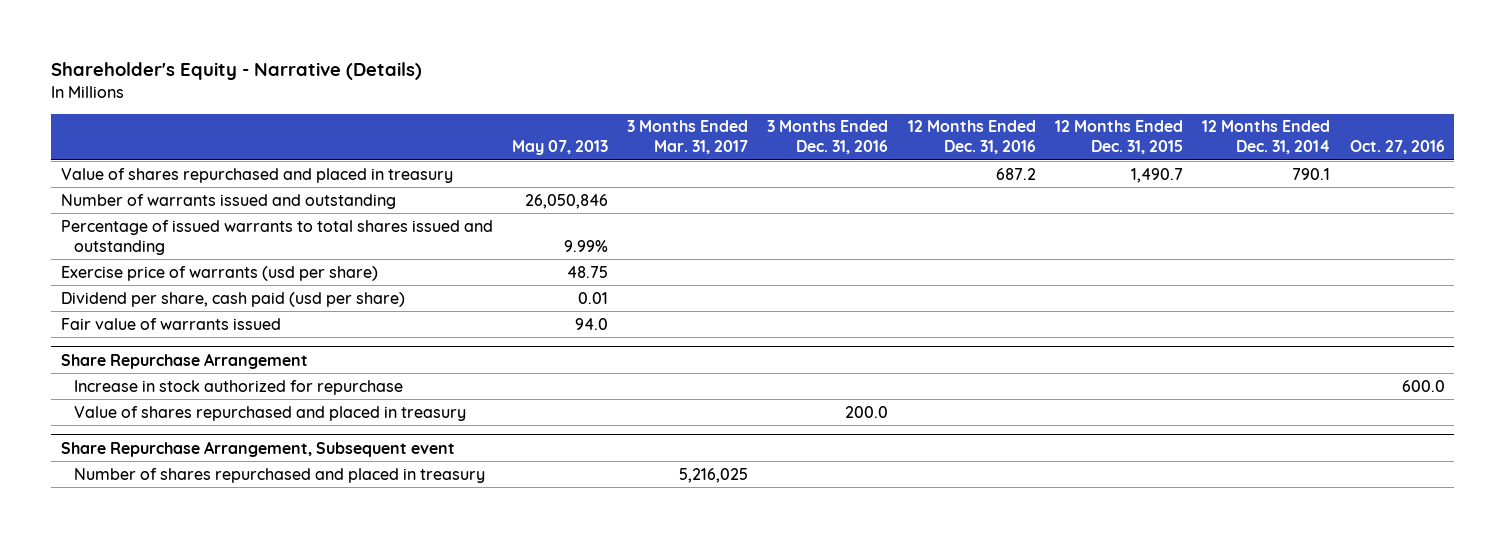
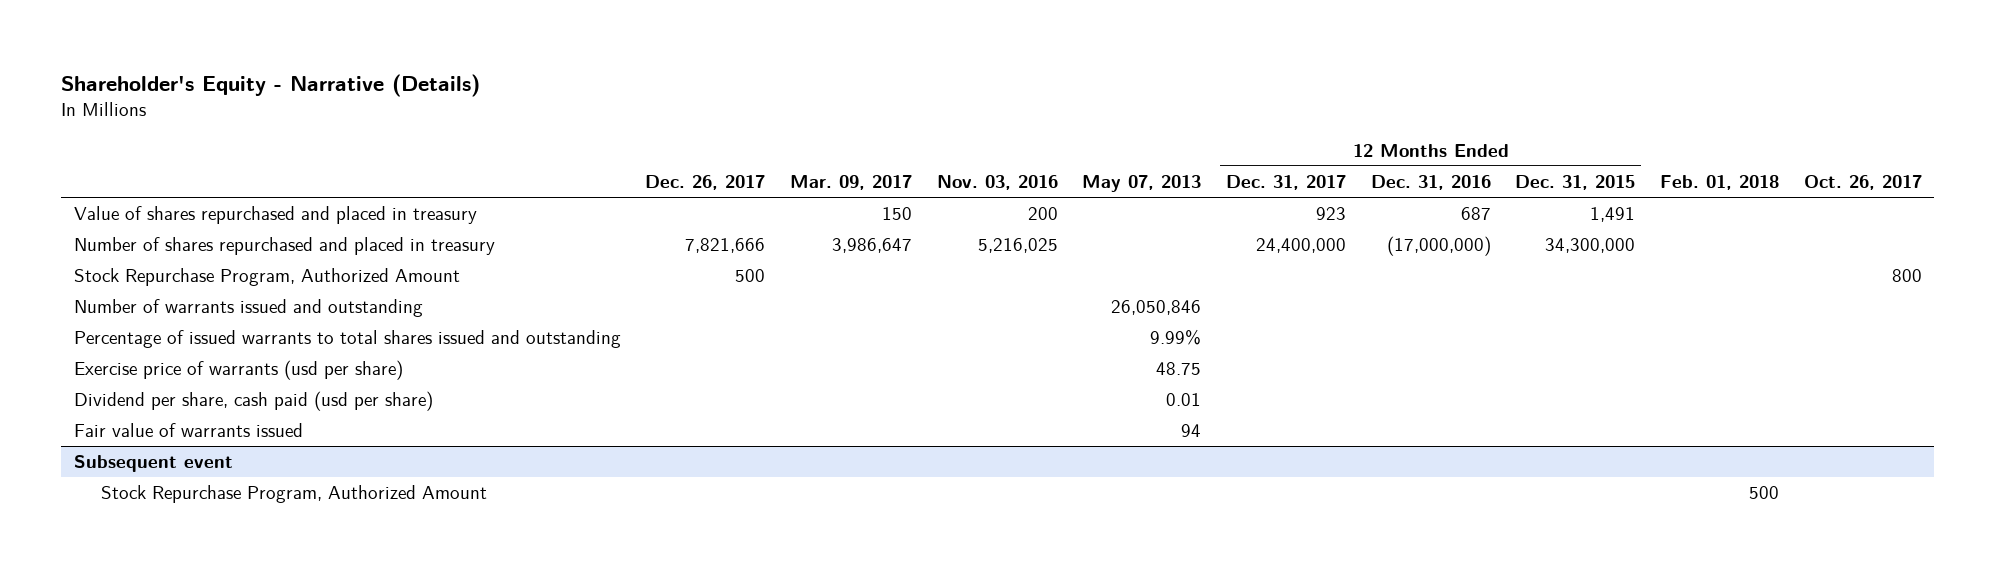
[627,120,749,155] 3 Months Ended Mar. 31, 2017 -> none
[767,120,889,155] 3 Months Ended Dec. 31, 2016 -> none
[1202,120,1331,155] 12 Months Ended Dec. 31, 2014 -> none
[1349,140,1445,155] Oct. 27, 2016 -> none
none -> [645,175,766,191] Dec. 26, 2017
none -> [789,175,912,191] Mar. 09, 2017
none -> [936,175,1058,191] Nov. 03, 2016
none -> [1225,175,1346,191] Dec. 31, 2017
none -> [1659,175,1779,191] Feb. 01, 2018
none -> [1803,175,1922,191] Oct. 26, 2017
[995,167,1036,180] 687.2 -> [1460,207,1491,221] 687
[1131,167,1184,183] 1,490.7 -> [1590,207,1636,223] 1,491
none -> [73,237,495,256] Number of shares repurchased and placed in treasury
none -> [73,268,460,287] Stock Repurchase Program, Authorized Amount
[60,352,308,369] Share Repurchase Arrangement -> none
[74,379,404,395] Increase in stock authorized for repurchase -> none
[74,405,467,421] Value of shares repurchased and placed in treasury -> none
[74,467,486,483] Number of shares repurchased and placed in treasury -> none
[574,317,608,330] 94.0 -> [1181,424,1202,438] 94
[60,440,455,457] Share Repurchase Arrangement, Subsequent event -> [73,455,233,473] Subsequent event
none -> [101,485,488,504] Stock Repurchase Program, Authorized Amount

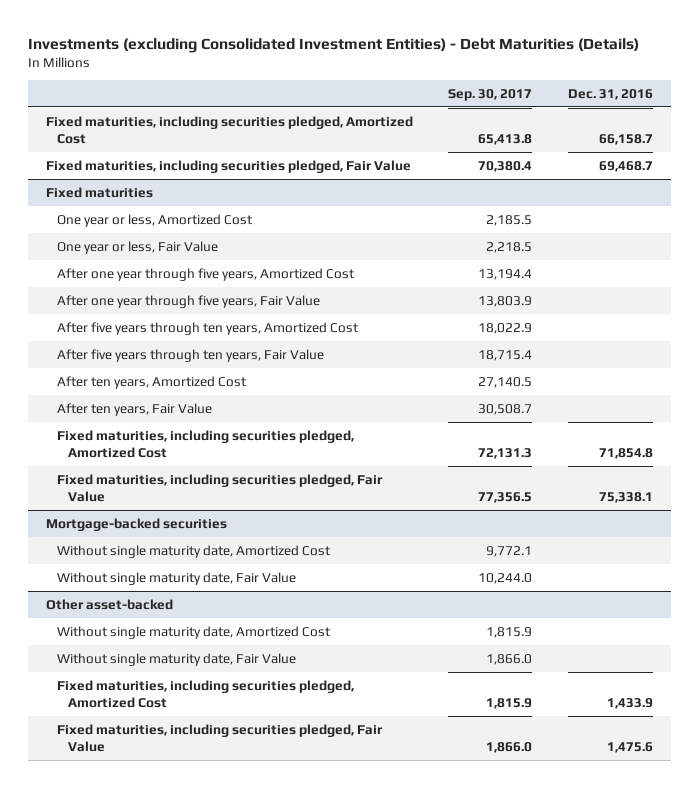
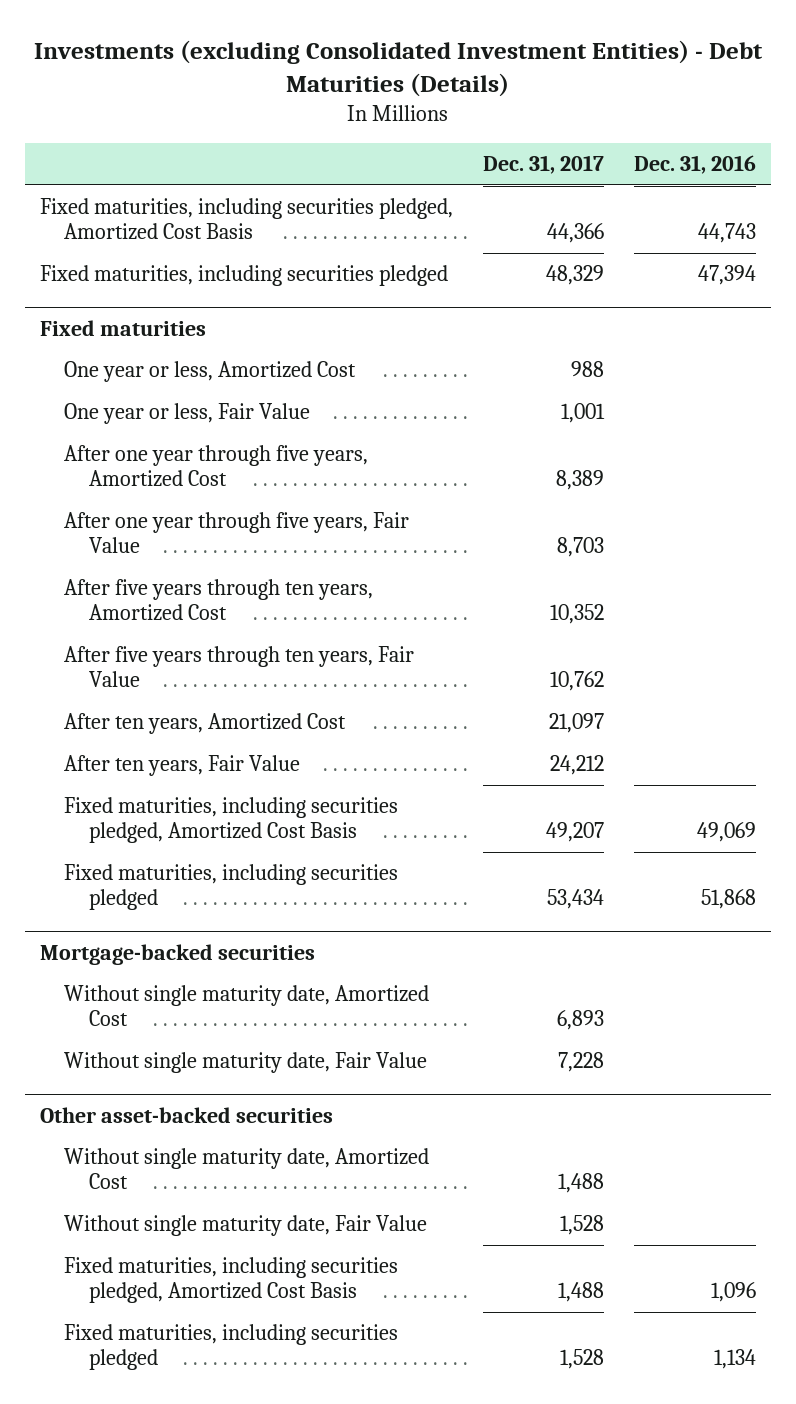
[448,88,533,101] Sep. 30, 2017 -> none
none -> [482,155,604,175] Dec. 31, 2017
[45,115,413,144] Fixed maturities, including securities pledged, Amortized Cost -> [40,198,454,241] Fixed maturities, including securities pledged, Amortized Cost Basis
[598,133,653,145] 66,158.7 -> [697,223,756,244] 44,743
[45,159,411,173] Fixed maturities, including securities pledged, Fair Value -> [40,265,449,287] Fixed maturities, including securities pledged
[598,160,653,172] 69,468.7 -> [697,265,756,286] 47,394
[57,429,355,458] Fixed maturities, including securities pledged, Amortized Cost -> [64,797,399,844] Fixed maturities, including securities pledged, Amortized Cost Basis
[598,447,653,459] 71,854.8 -> [696,822,756,843] 49,069
[57,473,384,502] Fixed maturities, including securities pledged, Fair Value -> [64,864,399,911] Fixed maturities, including securities pledged
[598,491,653,503] 75,338.1 -> [700,889,756,910] 51,868
[45,598,173,610] Other asset-backed -> [40,1106,334,1123] Other asset-backed securities
[57,679,355,708] Fixed maturities, including securities pledged, Amortized Cost -> [64,1257,399,1304] Fixed maturities, including securities pledged, Amortized Cost Basis
[606,697,653,709] 1,433.9 -> [710,1282,756,1303] 1,096
[57,723,384,752] Fixed maturities, including securities pledged, Fair Value -> [64,1324,399,1371] Fixed maturities, including securities pledged
[606,741,653,753] 1,475.6 -> [713,1349,756,1370] 1,134

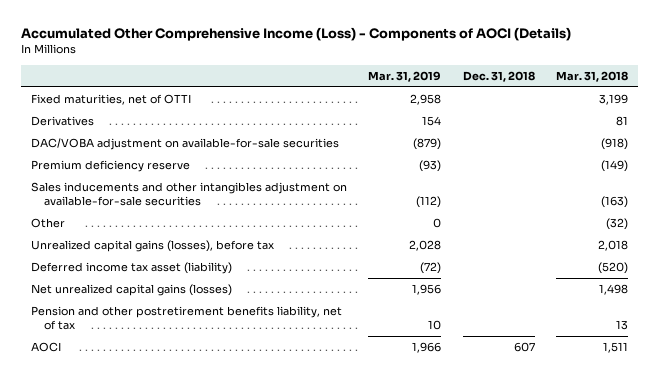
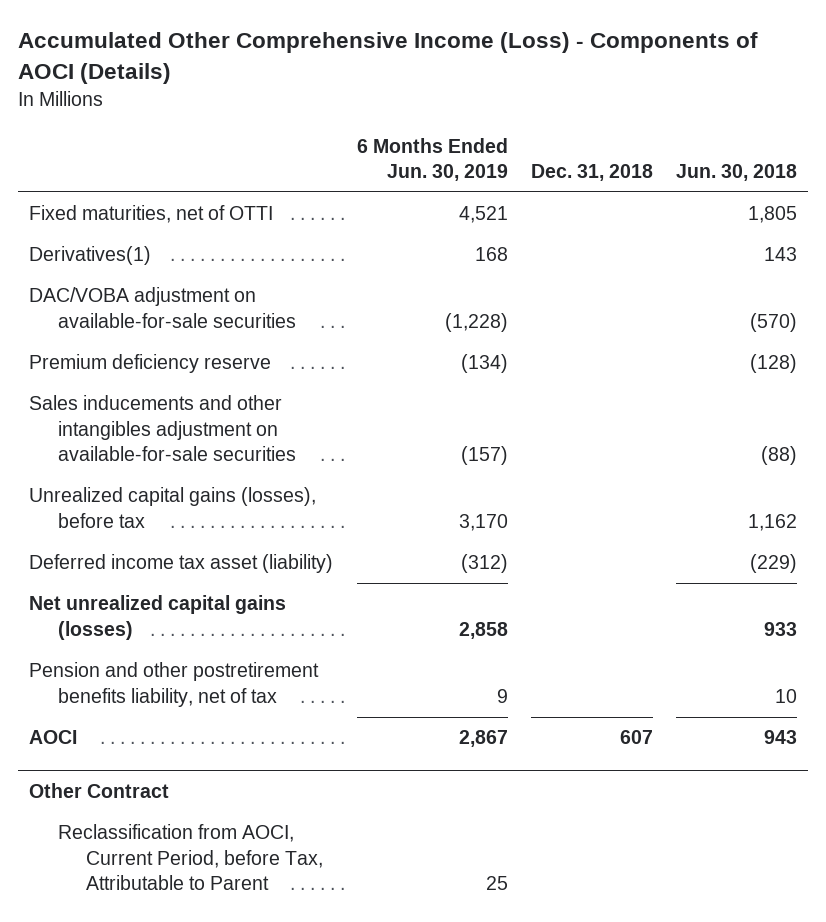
[368,70,442,82] Mar. 31, 2019 -> none
[555,70,628,82] Mar. 31, 2018 -> none
none -> [356,137,508,182] 6 Months Ended Jun. 30, 2019
none -> [675,164,797,182] Jun. 30, 2018
[31,116,95,127] Derivatives -> [29,246,152,266] Derivatives(1)
[31,218,66,229] Other -> none
none -> [29,783,170,799] Other Contract
none -> [57,824,324,891] Reclassification from AOCI, Current Period, before Tax, Attributable to Parent

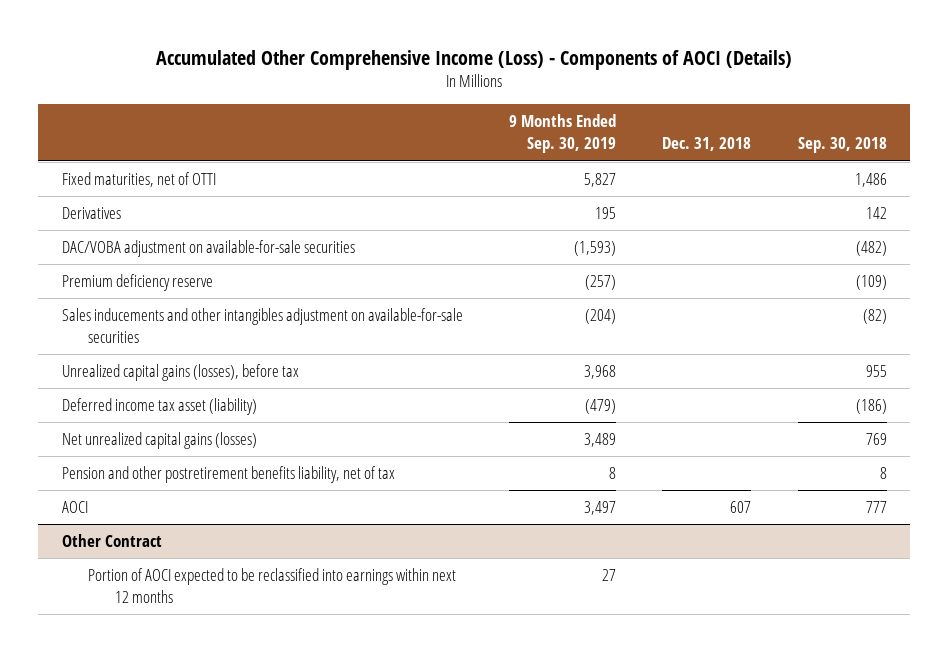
[356,137,508,182] 6 Months Ended Jun. 30, 2019 -> none
[675,164,797,182] Jun. 30, 2018 -> none
none -> [509,114,617,154] 9 Months Ended Sep. 30, 2019
none -> [797,137,887,154] Sep. 30, 2018
[29,246,152,266] Derivatives(1) -> [61,207,121,220] Derivatives
[57,824,324,891] Reclassification from AOCI, Current Period, before Tax, Attributable to Parent -> [88,568,457,604] Portion of AOCI expected to be reclassified into earnings within next 12 months

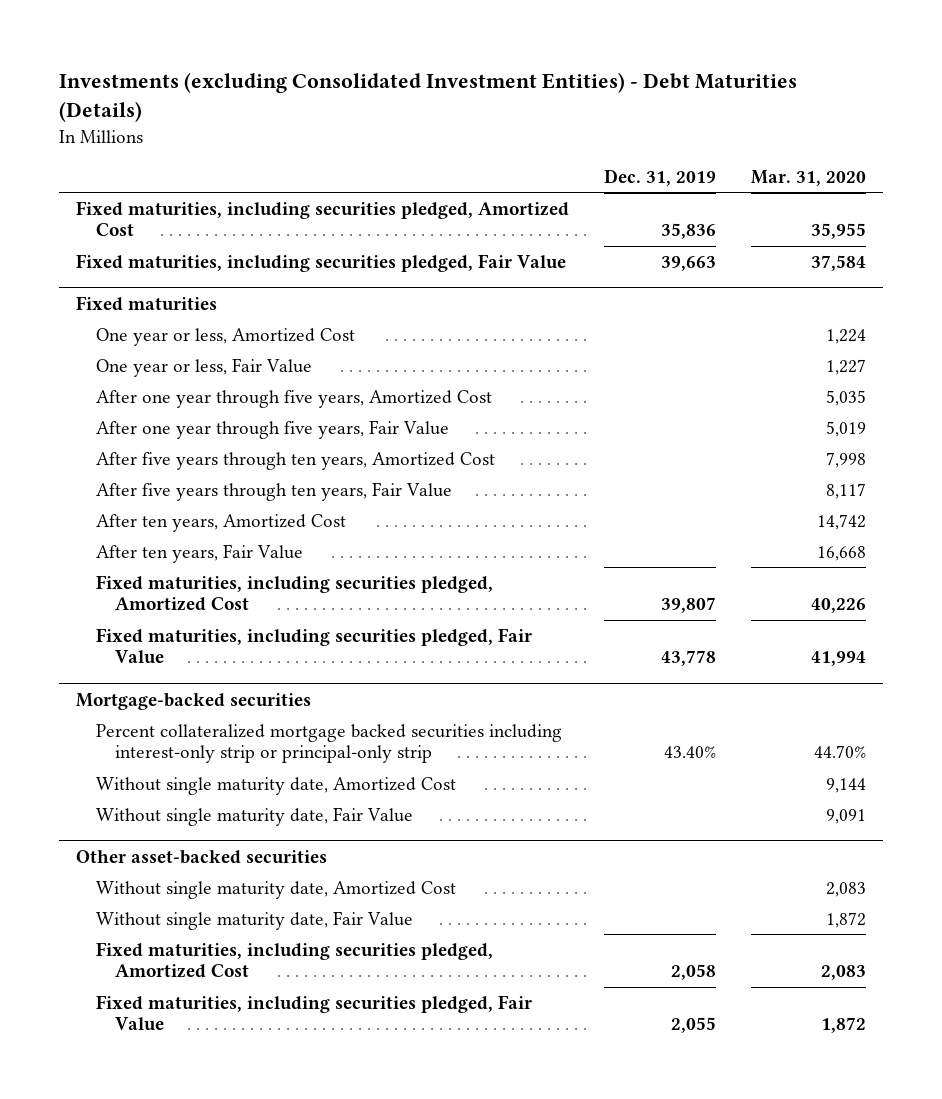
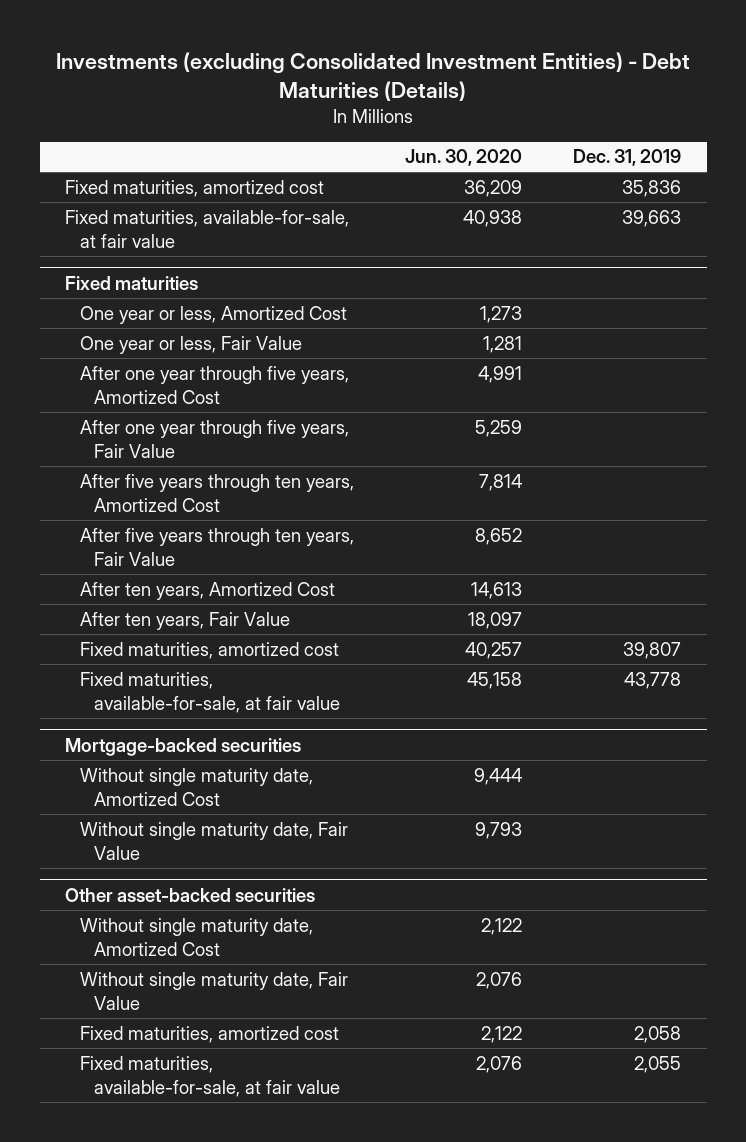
[750,170,866,187] Mar. 31, 2020 -> none
none -> [404,149,522,167] Jun. 30, 2020
[76,200,570,237] Fixed maturities, including securities pledged, Amortized Cost -> [65,179,325,197] Fixed maturities, amortized cost
[76,253,567,272] Fixed maturities, including securities pledged, Fair Value -> [65,209,350,248] Fixed maturities, available-for-sale, at fair value
[95,574,493,612] Fixed maturities, including securities pledged, Amortized Cost -> [79,641,339,659] Fixed maturities, amortized cost
[95,627,532,665] Fixed maturities, including securities pledged, Fair Value -> [79,671,341,713] Fixed maturities, available-for-sale, at fair value
[95,723,562,764] Percent collateralized mortgage backed securities including interest-only strip or principal-only strip -> none
[95,941,493,979] Fixed maturities, including securities pledged, Amortized Cost -> [79,1025,339,1043] Fixed maturities, amortized cost
[95,994,532,1032] Fixed maturities, including securities pledged, Fair Value -> [79,1055,341,1097] Fixed maturities, available-for-sale, at fair value

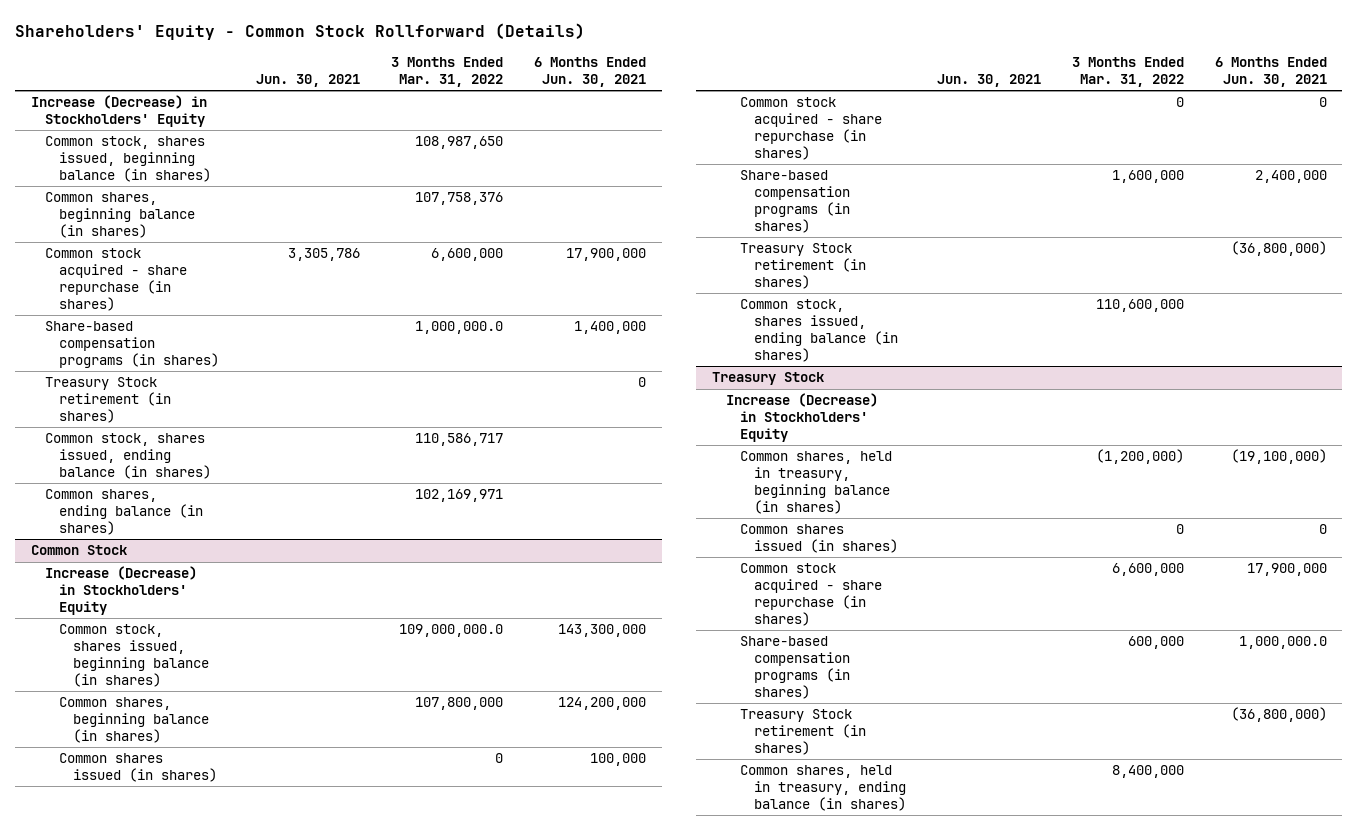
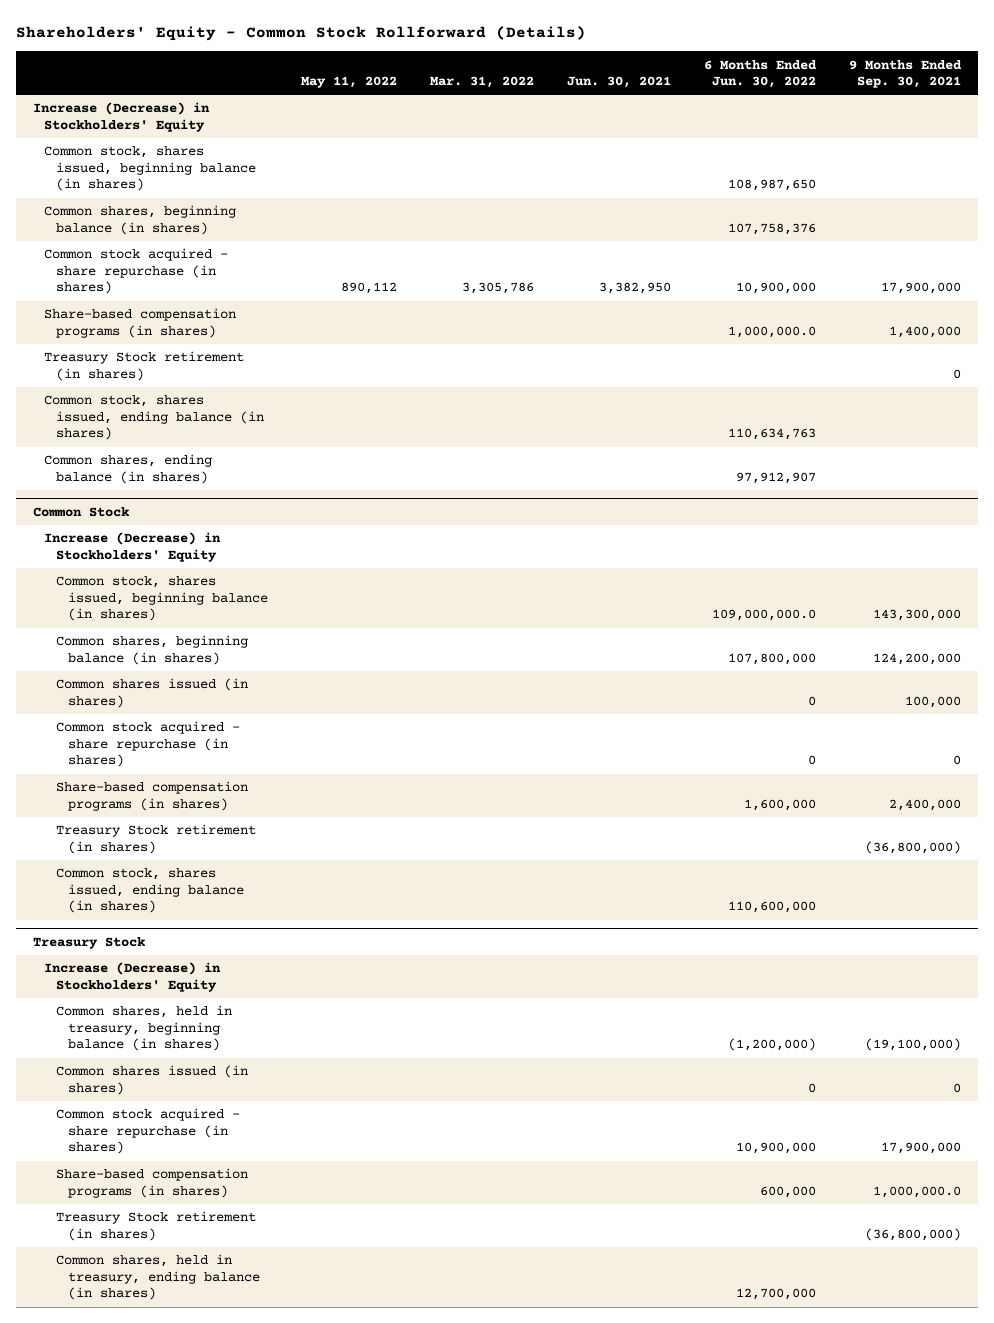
[390,57,503,87] 3 Months Ended Mar. 31, 2022 -> none
[534,57,647,87] 6 Months Ended Jun. 30, 2021 -> none
none -> [301,76,398,89] May 11, 2022
none -> [430,76,535,89] Mar. 31, 2022
none -> [704,59,818,89] 6 Months Ended Jun. 30, 2022
none -> [849,59,963,89] 9 Months Ended Sep. 30, 2021
[287,248,360,262] 3,305,786 -> [599,282,672,295] 3,382,950

